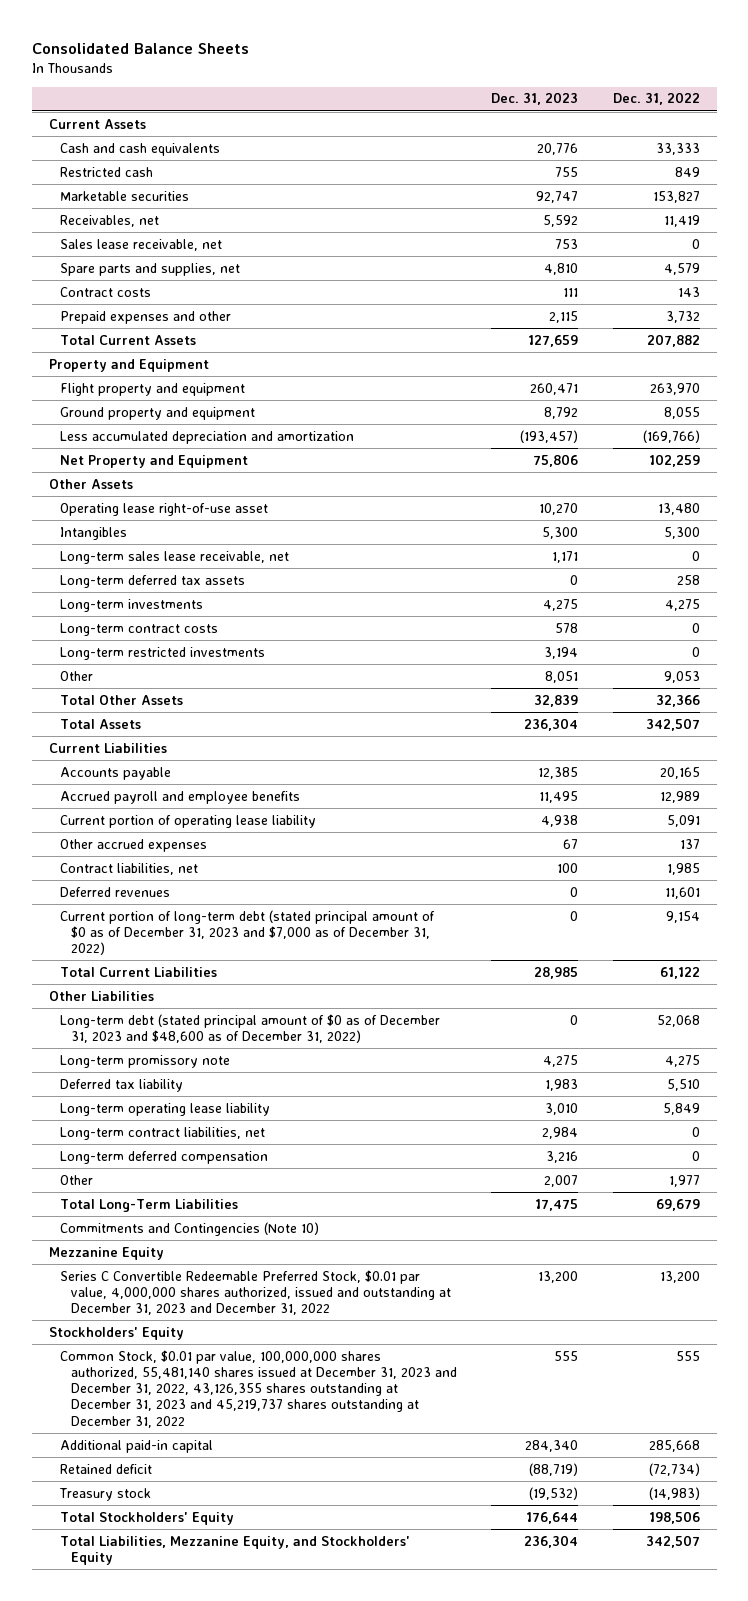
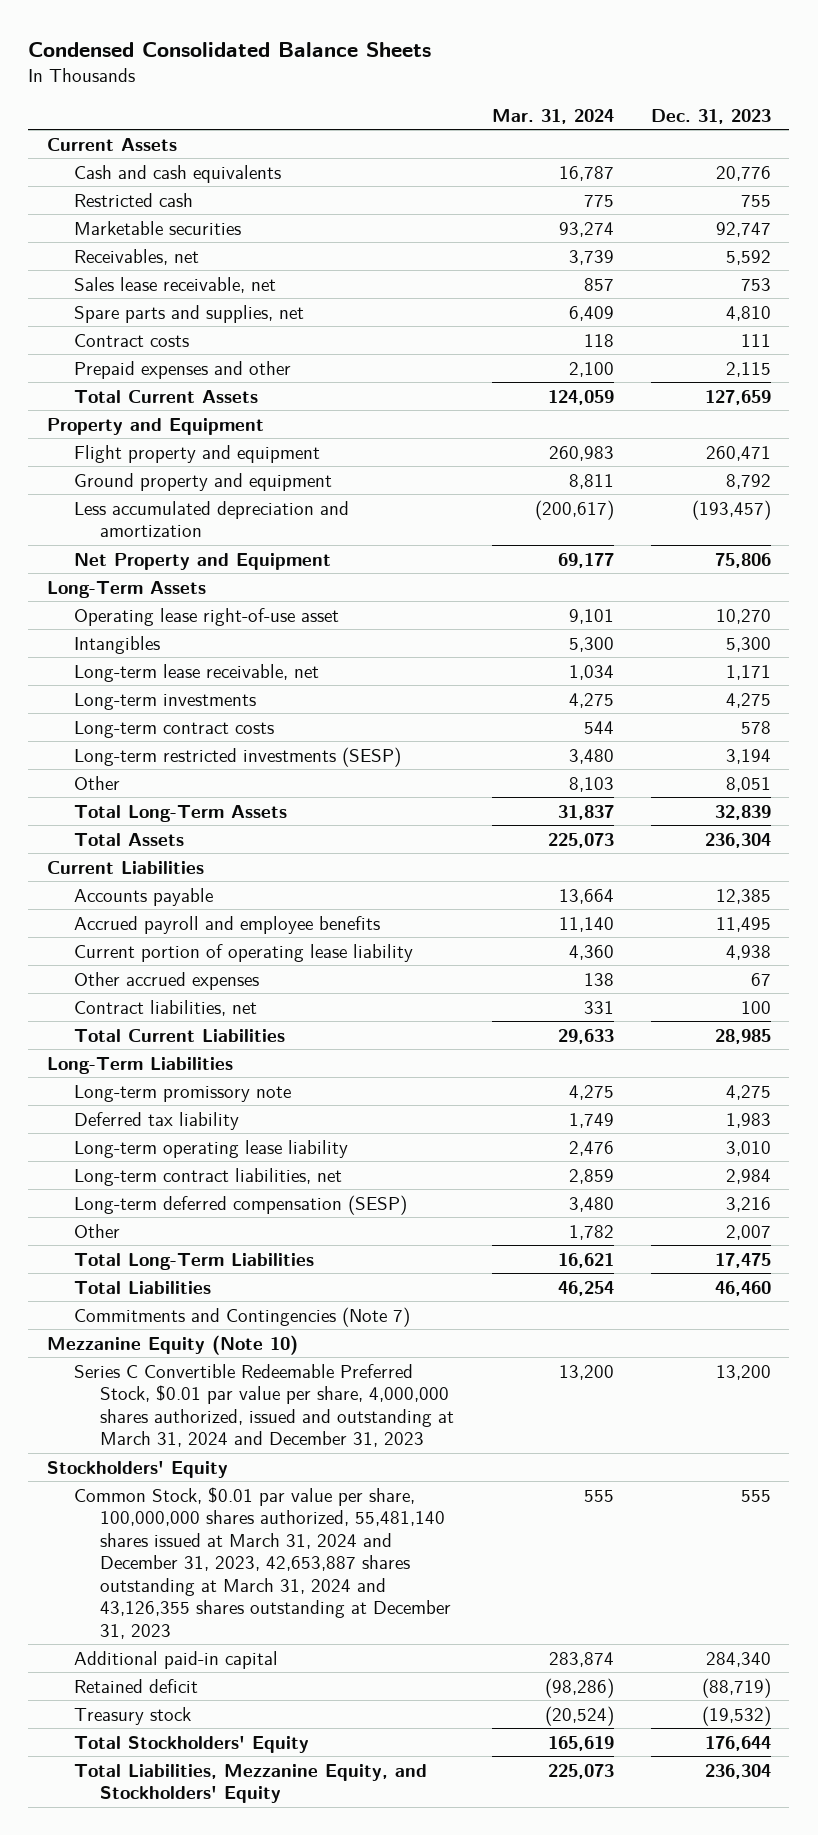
[31,42,249,54] Consolidated Balance Sheets -> [28,42,432,58] Condensed Consolidated Balance Sheets
[612,92,700,106] Dec. 31, 2022 -> none
none -> [491,108,614,124] Mar. 31, 2024
[48,478,133,489] Other Assets -> none
none -> [46,580,206,598] Long-Term Assets
[60,574,246,588] Long-term deferred tax assets -> none
[60,550,290,564] Long-term sales lease receivable, net -> [73,663,319,682] Long-term lease receivable, net
[60,646,266,660] Long-term restricted investments -> [73,746,401,767] Long-term restricted investments (SESP)
[60,694,184,705] Total Other Assets -> [73,804,287,822] Total Long-Term Assets
[60,886,171,897] Deferred revenues -> none
[60,909,436,956] Current portion of long-term debt (stated principal amount of $0 as of December 31, 2023 and $7,000 as of December 31, 2022) -> none
[60,1013,441,1043] Long-term debt (stated principal amount of $0 as of December 31, 2023 and $48,600 as of December 31, 2022) -> none
[48,990,154,1001] Other Liabilities -> [46,1056,233,1074] Long-Term Liabilities
[60,1150,269,1164] Long-term deferred compensation -> [73,1194,407,1215] Long-term deferred compensation (SESP)
none -> [73,1280,211,1294] Total Liabilities
[60,1221,320,1236] Commitments and Contingencies (Note 10) -> [73,1306,410,1327] Commitments and Contingencies (Note 7)
[48,1246,164,1260] Mezzanine Equity -> [46,1334,298,1355] Mezzanine Equity (Note 10)
[60,1269,452,1316] Series C Convertible Redeemable Preferred Stock, $0.01 par value, 4,000,000 shares authorized, issued and outstanding at December 31, 2023 and December 31, 2022 -> [73,1363,455,1448] Series C Convertible Redeemable Preferred Stock, $0.01 par value per share, 4,000,000 shares authorized, issued and outstanding at March 31, 2024 and December 31, 2023
[60,1349,458,1428] Common Stock, $0.01 par value, 100,000,000 shares authorized, 55,481,140 shares issued at December 31, 2023 and December 31, 2022, 43,126,355 shares outstanding at December 31, 2023 and 45,219,737 shares outstanding at December 31, 2022 -> [73,1486,452,1639] Common Stock, $0.01 par value per share, 100,000,000 shares authorized, 55,481,140 shares issued at March 31, 2024 and December 31, 2023, 42,653,887 shares outstanding at March 31, 2024 and 43,126,355 shares outstanding at December 31, 2023

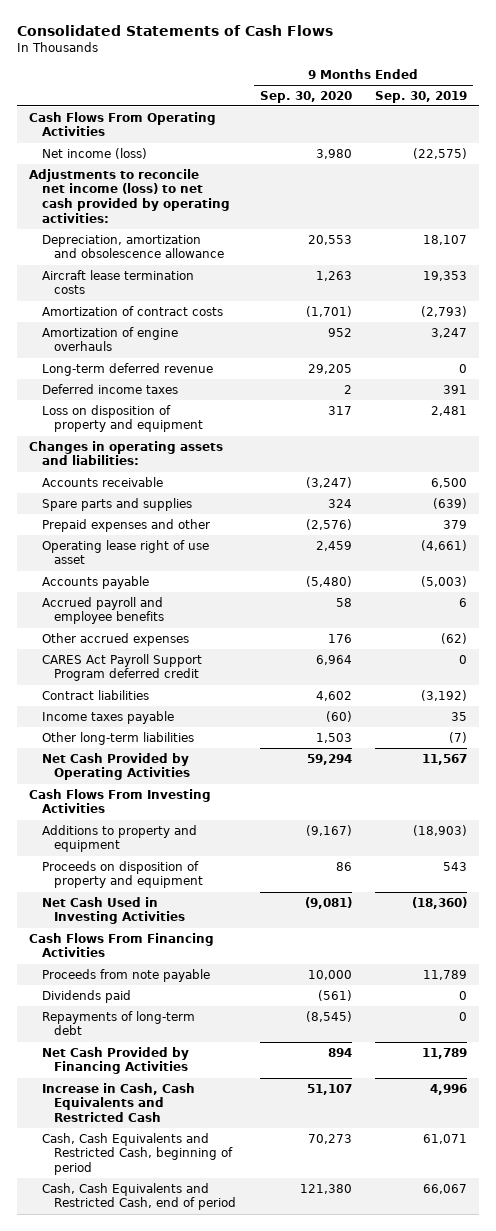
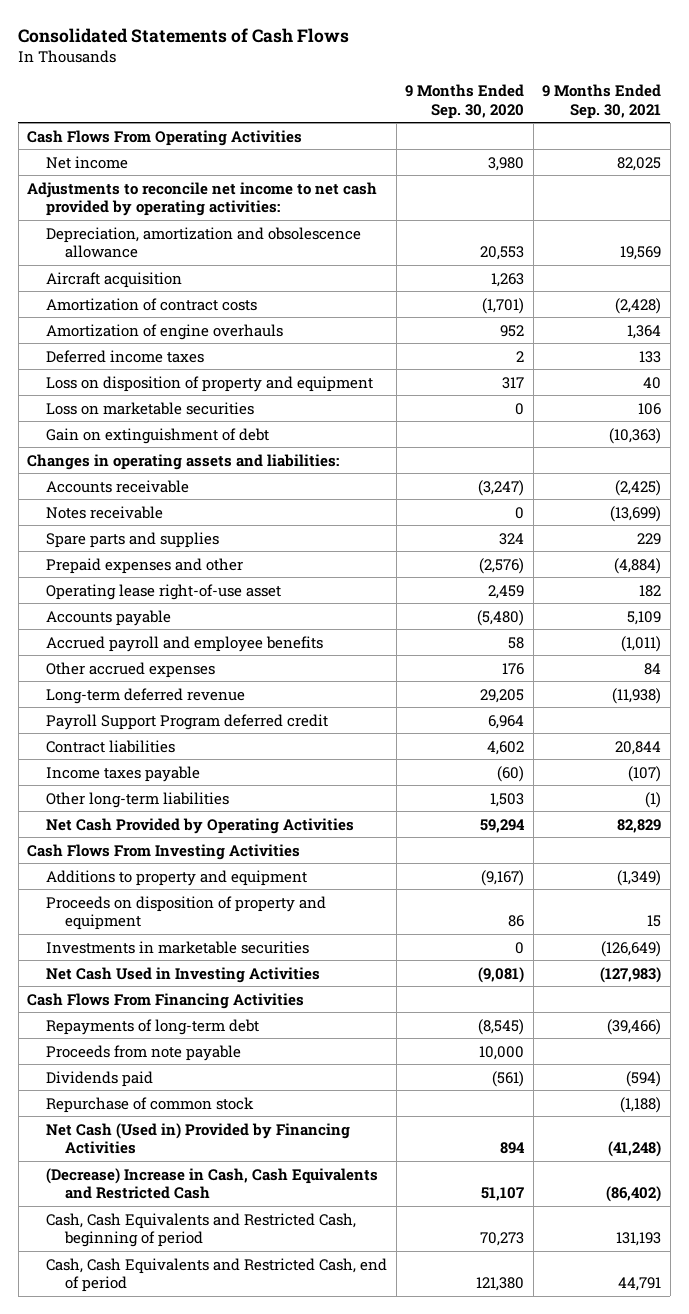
[375,90,468,103] Sep. 30, 2019 -> none
none -> [542,83,662,119] 9 Months Ended Sep. 30, 2021
[41,147,147,159] Net income (loss) -> [46,155,129,169] Net income
[29,168,230,223] Adjustments to reconcile net income (loss) to net cash provided by operating activities: -> [27,181,378,217] Adjustments to reconcile net income to net cash provided by operating activities:
[41,269,194,295] Aircraft lease termination costs -> [46,271,183,288] Aircraft acquisition
none -> [46,401,255,415] Loss on marketable securities
none -> [46,427,270,444] Gain on extinguishment of debt
none -> [46,505,164,519] Notes receivable
[41,539,209,565] Operating lease right of use asset -> [46,583,282,600] Operating lease right-of-use asset
[41,362,213,376] Long-term deferred revenue -> [46,687,246,704] Long-term deferred revenue
[41,653,202,682] CARES Act Payroll Support Program deferred credit -> [46,713,329,730] Payroll Support Program deferred credit
none -> [46,940,310,954] Investments in marketable securities
[41,1010,195,1036] Repayments of long-term debt -> [46,1018,260,1035] Repayments of long-term debt
none -> [46,1096,255,1113] Repurchase of common stock
[41,1046,189,1075] Net Cash Provided by Financing Activities -> [46,1122,351,1155] Net Cash (Used in) Provided by Financing Activities
[41,1082,195,1123] Increase in Cash, Cash Equivalents and Restricted Cash -> [46,1167,379,1200] (Decrease) Increase in Cash, Cash Equivalents and Restricted Cash

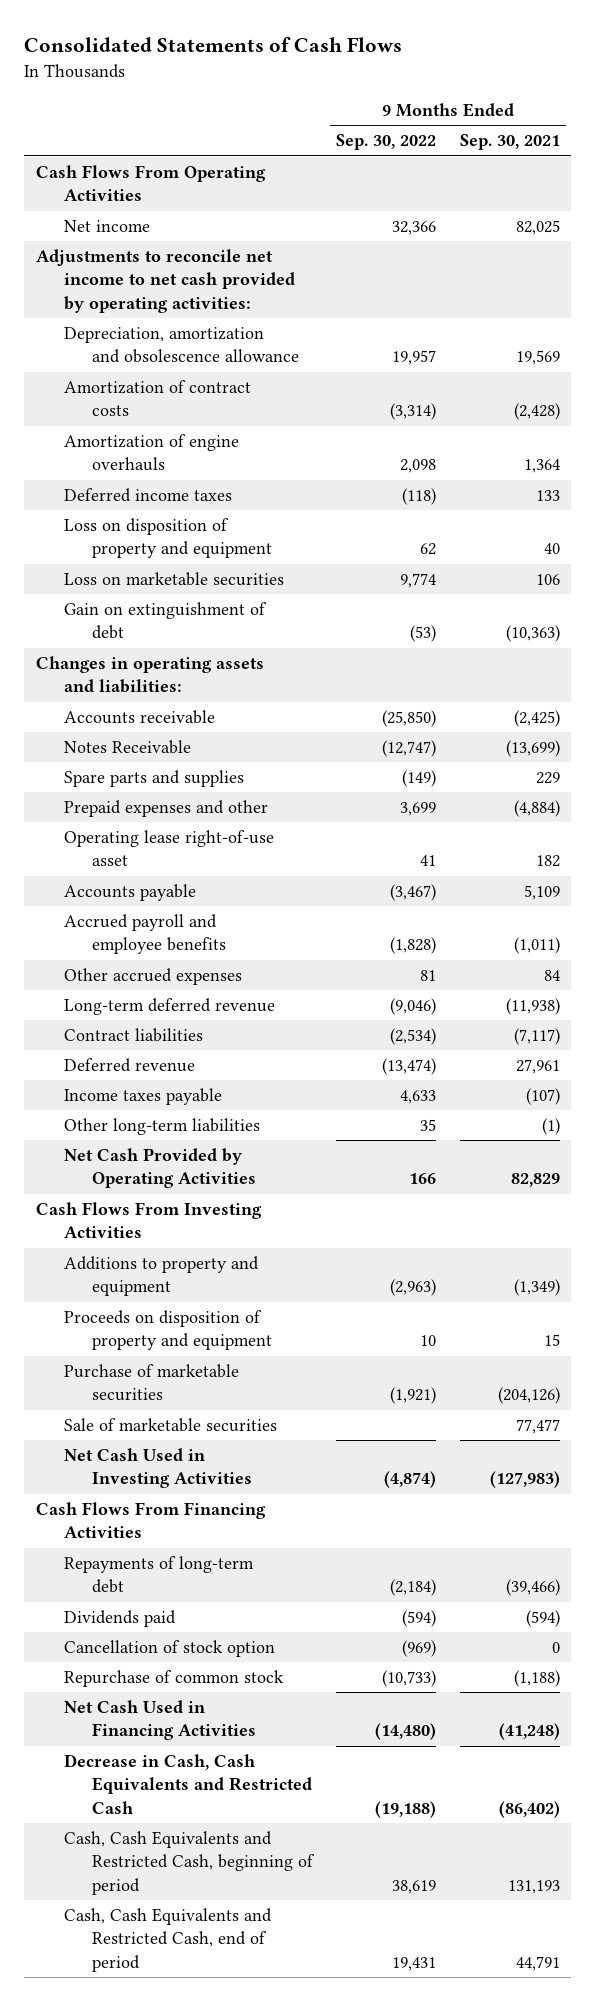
[405,83,525,119] 9 Months Ended Sep. 30, 2020 -> none
none -> [336,134,437,151] Sep. 30, 2022
[46,271,183,288] Aircraft acquisition -> none
[46,505,164,519] Notes receivable -> [63,740,191,755] Notes Receivable
[46,713,329,730] Payroll Support Program deferred credit -> none
[615,740,662,755] 20,844 -> [513,1028,560,1046] (7,117)
none -> [63,1058,195,1073] Deferred revenue
[46,940,310,954] Investments in marketable securities -> [63,1364,239,1402] Purchase of marketable securities
[601,940,662,957] (126,649) -> [497,1387,560,1405] (204,126)
none -> [63,1418,277,1433] Sale of marketable securities
[46,1044,242,1061] Proceeds from note payable -> none
none -> [63,1640,275,1658] Cancellation of stock option
[46,1122,351,1155] Net Cash (Used in) Provided by Financing Activities -> [63,1700,256,1741] Net Cash Used in Financing Activities
[46,1167,379,1200] (Decrease) Increase in Cash, Cash Equivalents and Restricted Cash -> [63,1754,312,1814] Decrease in Cash, Cash Equivalents and Restricted Cash

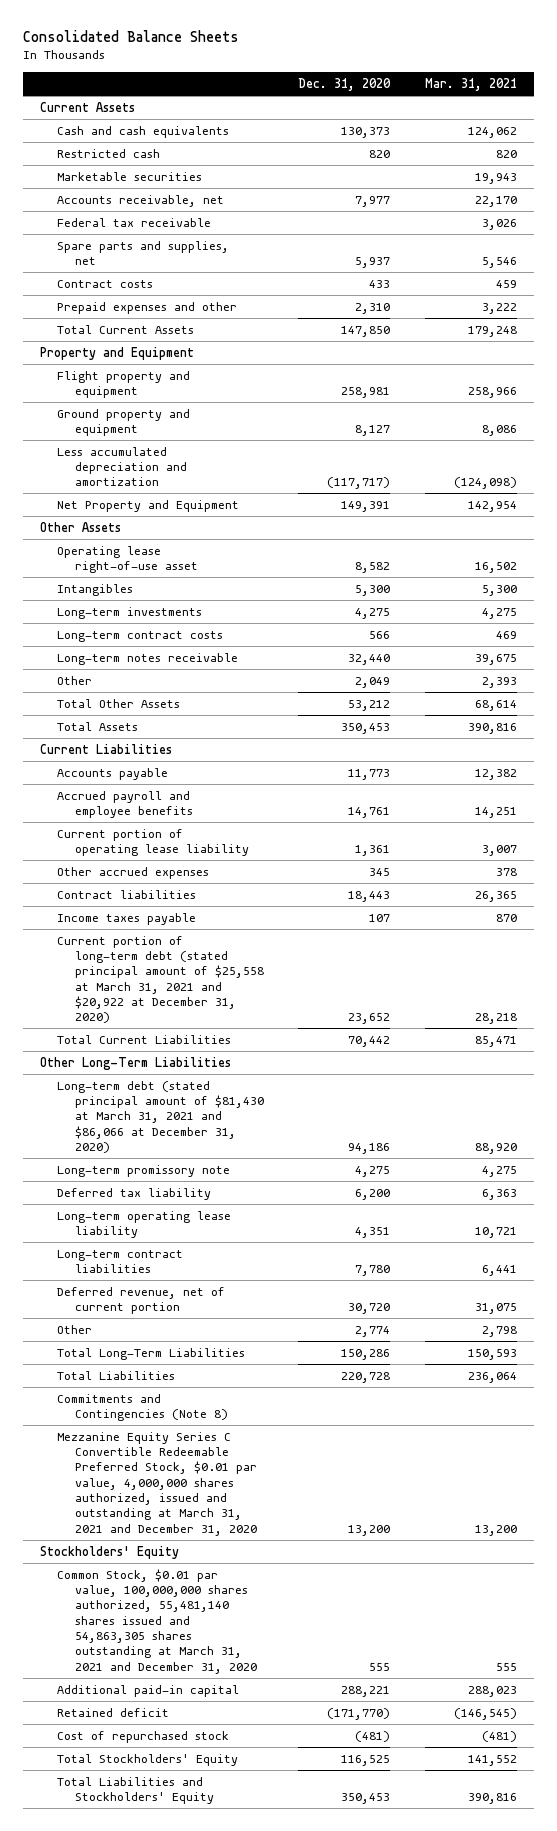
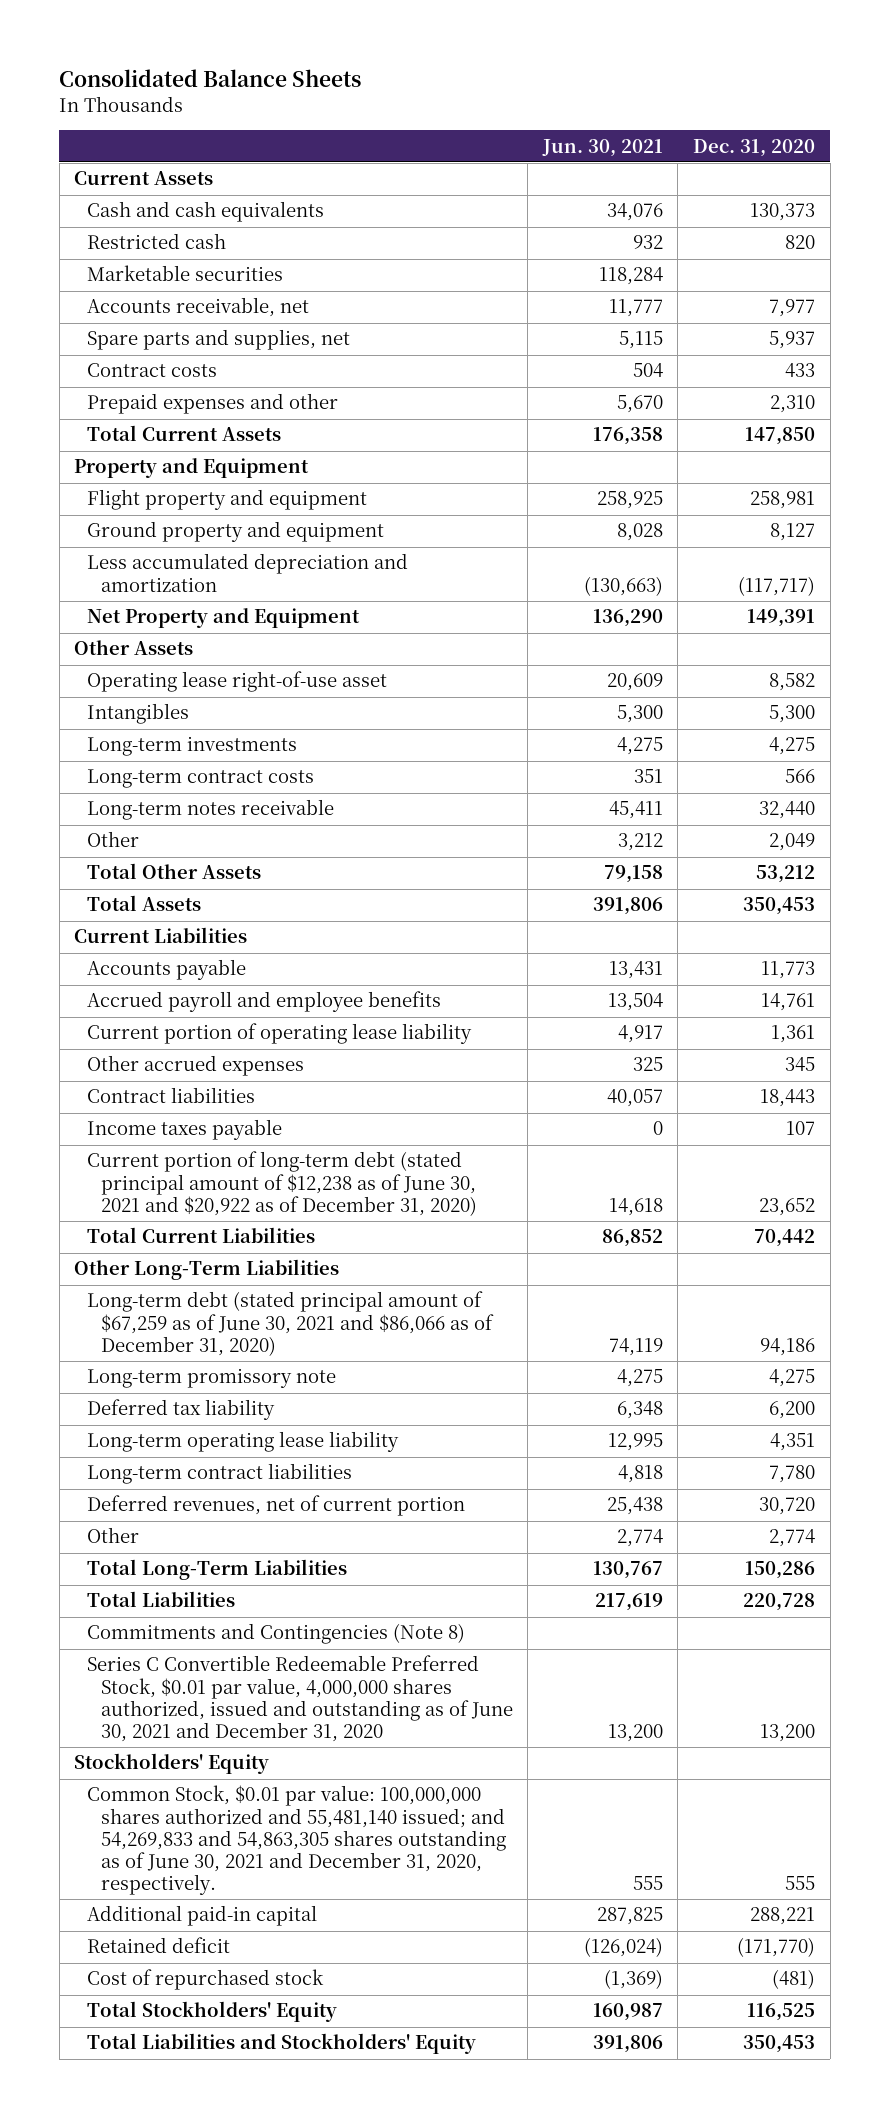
[424,78,517,92] Mar. 31, 2021 -> none
none -> [541,138,663,157] Jun. 30, 2021
[57,217,212,227] Federal tax receivable -> none
[57,935,265,1024] Current portion of long-term debt (stated principal amount of $25,558 at March 31, 2021 and $20,922 at December 31, 2020) -> [87,1151,477,1216] Current portion of long-term debt (stated principal amount of $12,238 as of June 30, 2021 and $20,922 as of December 31, 2020)
[57,1080,265,1153] Long-term debt (stated principal amount of $81,430 at March 31, 2021 and $86,066 at December 31, 2020) -> [87,1291,494,1356] Long-term debt (stated principal amount of $67,259 as of June 30, 2021 and $86,066 as of December 31, 2020)
[57,1286,226,1315] Deferred revenue, net of current portion -> [87,1495,466,1517] Deferred revenues, net of current portion
[57,1431,258,1536] Mezzanine Equity Series C Convertible Redeemable Preferred Stock, $0.01 par value, 4,000,000 shares authorized, issued and outstanding at March 31, 2021 and December 31, 2020 -> [87,1655,513,1742] Series C Convertible Redeemable Preferred Stock, $0.01 par value, 4,000,000 shares authorized, issued and outstanding as of June 30, 2021 and December 31, 2020
[57,1568,258,1674] Common Stock, $0.01 par value, 100,000,000 shares authorized, 55,481,140 shares issued and 54,863,305 shares outstanding at March 31, 2021 and December 31, 2020 -> [87,1785,506,1895] Common Stock, $0.01 par value: 100,000,000 shares authorized and 55,481,140 issued; and 54,269,833 and 54,863,305 shares outstanding as of June 30, 2021 and December 31, 2020, respectively.

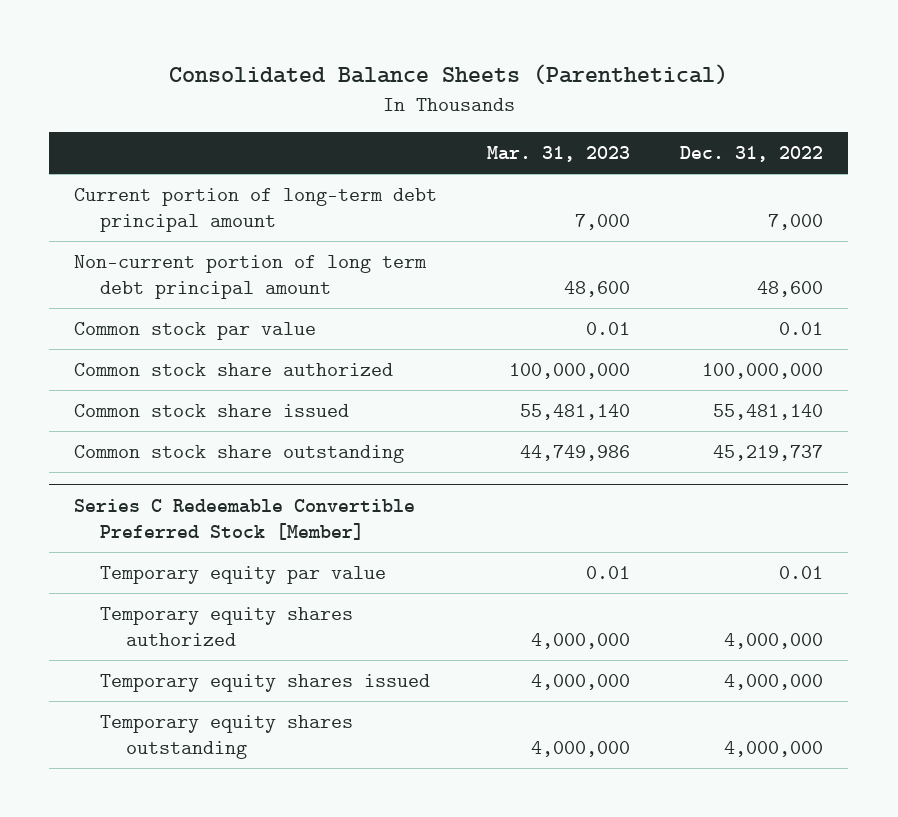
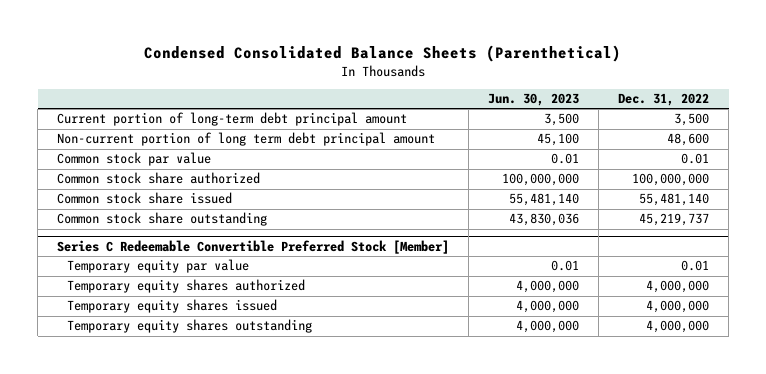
[168,64,728,86] Consolidated Balance Sheets (Parenthetical) -> [144,44,622,62] Condensed Consolidated Balance Sheets (Parenthetical)
[487,145,631,162] Mar. 31, 2023 -> none
none -> [488,93,580,107] Jun. 30, 2023
[768,213,824,230] 7,000 -> [674,113,710,127] 3,500

